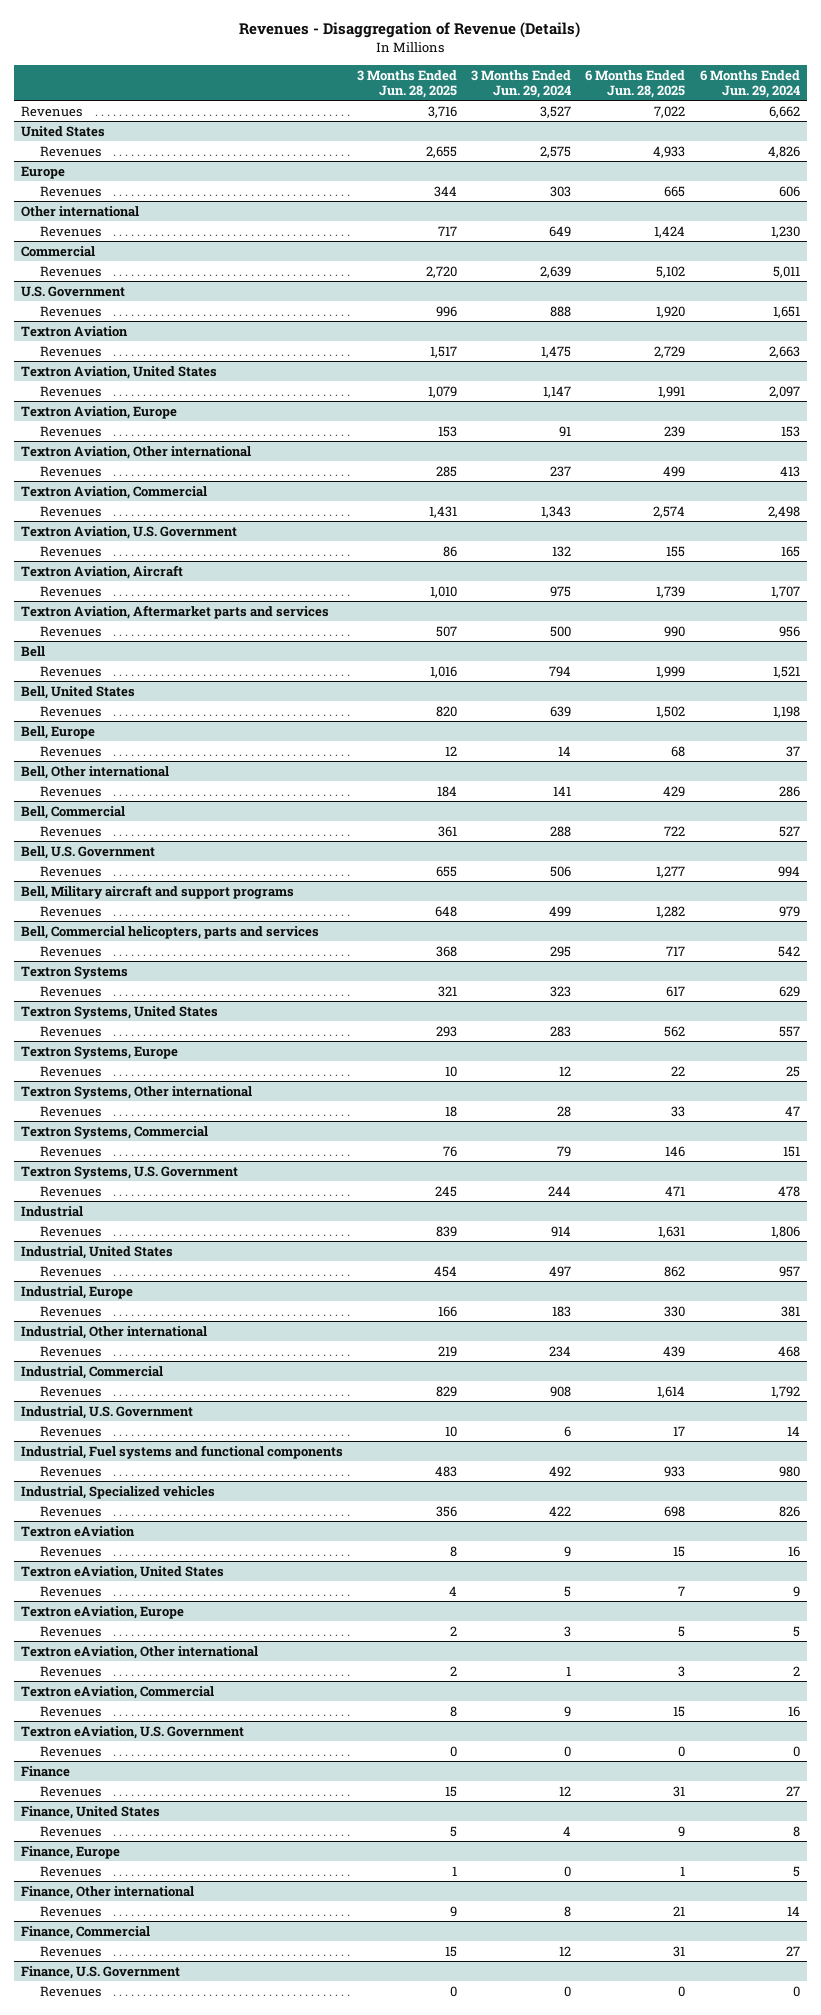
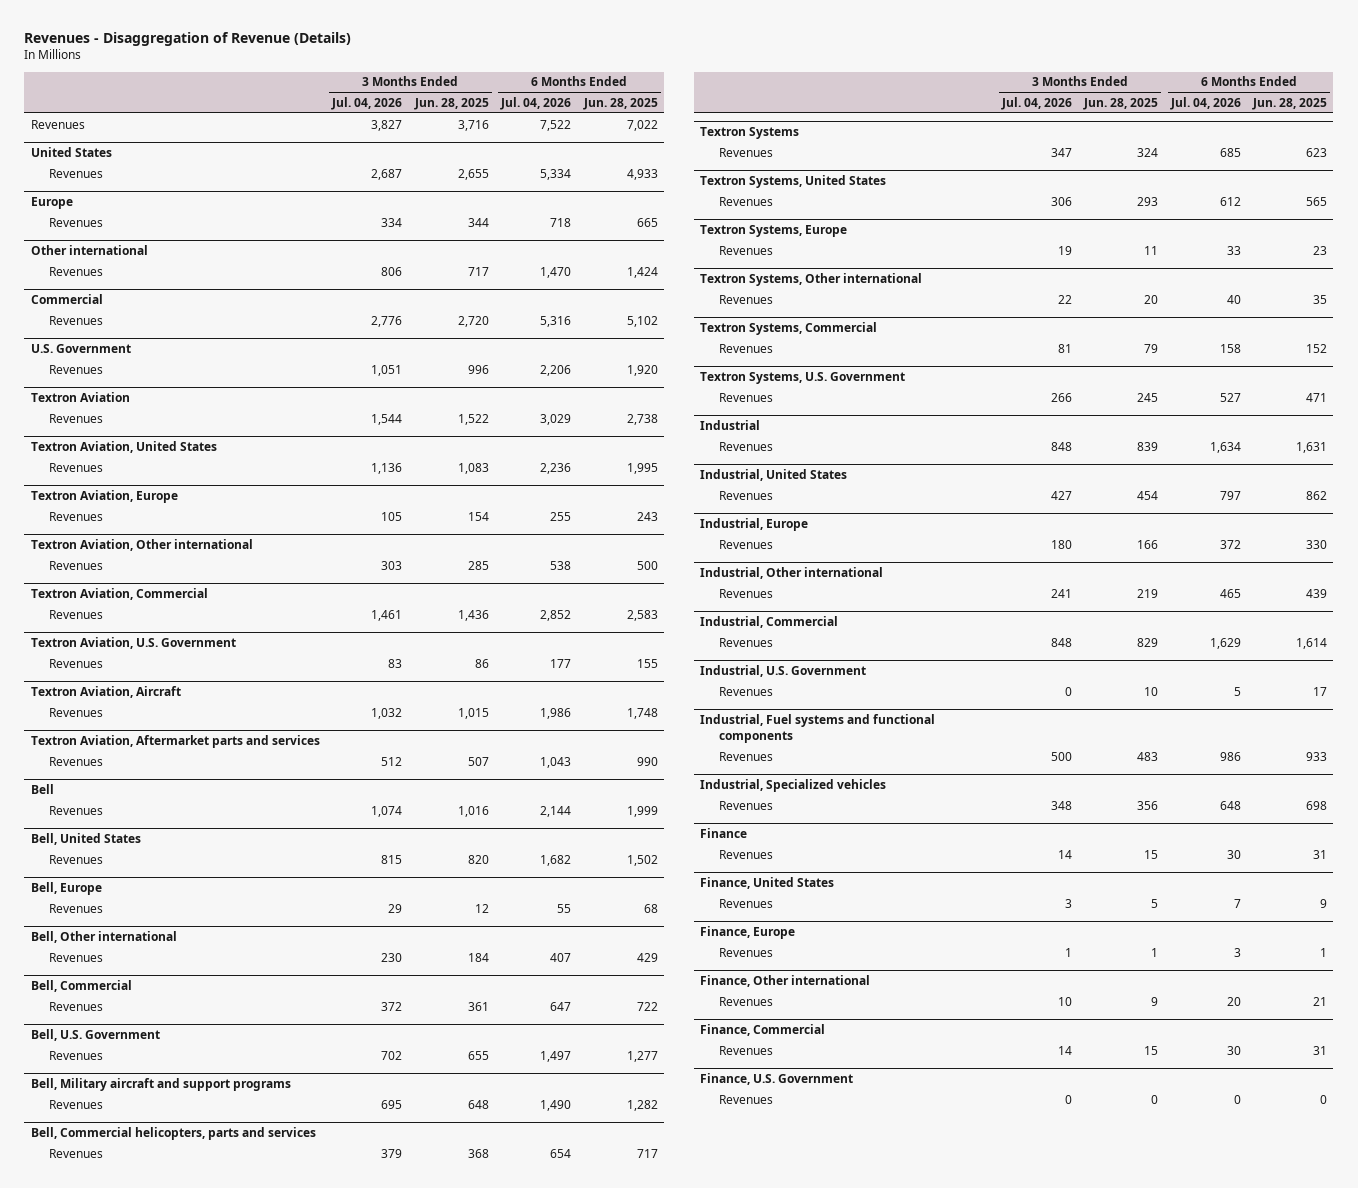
[471,69,572,99] 3 Months Ended Jun. 29, 2024 -> none
[699,69,800,99] 6 Months Ended Jun. 29, 2024 -> none
none -> [331,96,403,110] Jul. 04, 2026
none -> [500,96,572,110] Jul. 04, 2026
[430,345,458,358] 1,517 -> [457,413,489,425] 1,522
[654,345,686,358] 2,729 -> [626,413,658,425] 2,738
[428,385,458,398] 1,079 -> [457,462,489,474] 1,083
[658,385,686,398] 1,991 -> [626,462,658,474] 1,995
[438,425,458,437] 153 -> [467,511,489,521] 154
[664,425,686,437] 239 -> [636,511,658,521] 243
[663,465,686,477] 499 -> [636,560,658,570] 500
[429,505,458,518] 1,431 -> [457,609,489,621] 1,436
[653,505,686,518] 2,574 -> [626,609,658,621] 2,583
[430,585,458,598] 1,010 -> [457,707,489,719] 1,015
[656,585,686,598] 1,739 -> [626,707,658,719] 1,748
[438,985,458,997] 321 -> [1137,147,1159,157] 324
[666,985,686,997] 617 -> [1306,147,1328,157] 623
[664,1025,686,1037] 562 -> [1306,196,1328,206] 565
[445,1065,458,1077] 10 -> [1144,245,1159,255] 11
[671,1065,686,1076] 22 -> [1313,245,1328,255] 23
[445,1105,458,1117] 18 -> [1144,294,1159,304] 20
[671,1105,686,1117] 33 -> [1313,294,1328,304] 35
[443,1145,458,1157] 76 -> [1144,343,1159,353] 79
[665,1145,686,1157] 146 -> [1306,343,1328,353] 152
[21,1525,136,1537] Textron eAviation -> none
[39,1545,101,1557] Revenues -> none
[21,1565,225,1579] Textron eAviation, United States -> none
[39,1585,101,1597] Revenues -> none
[21,1605,185,1619] Textron eAviation, Europe -> none
[39,1625,101,1637] Revenues -> none
[21,1645,259,1659] Textron eAviation, Other international -> none
[39,1665,101,1677] Revenues -> none
[21,1685,215,1699] Textron eAviation, Commercial -> none
[39,1705,101,1717] Revenues -> none
[21,1725,245,1739] Textron eAviation, U.S. Government -> none
[39,1745,101,1757] Revenues -> none

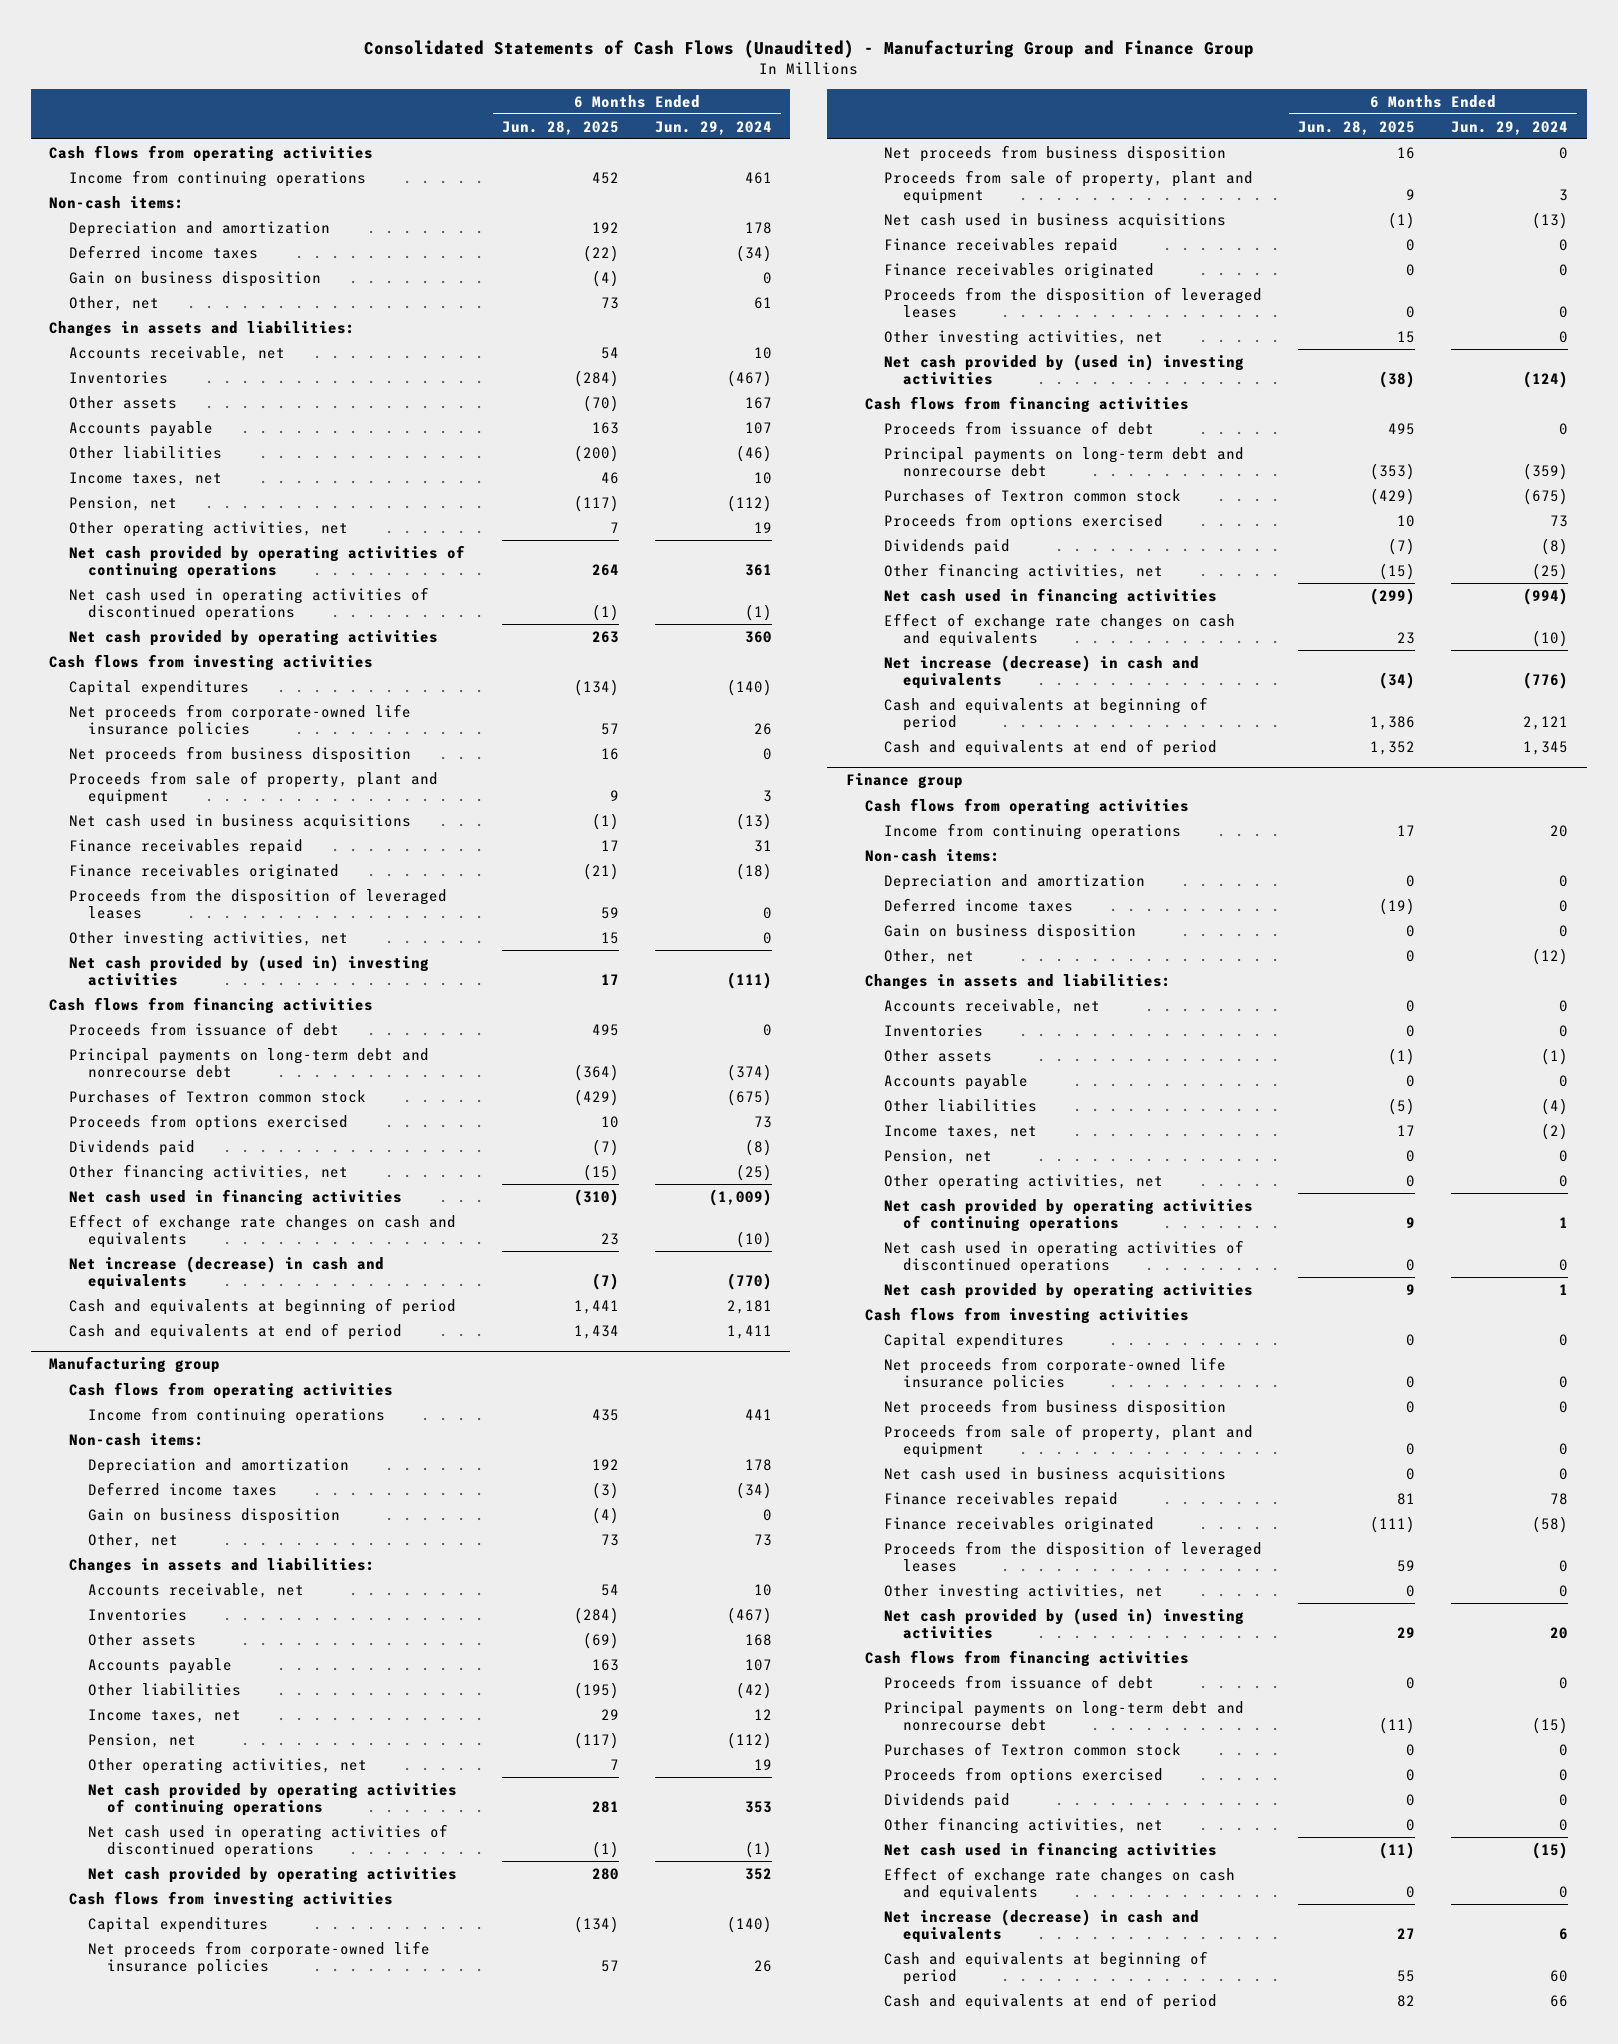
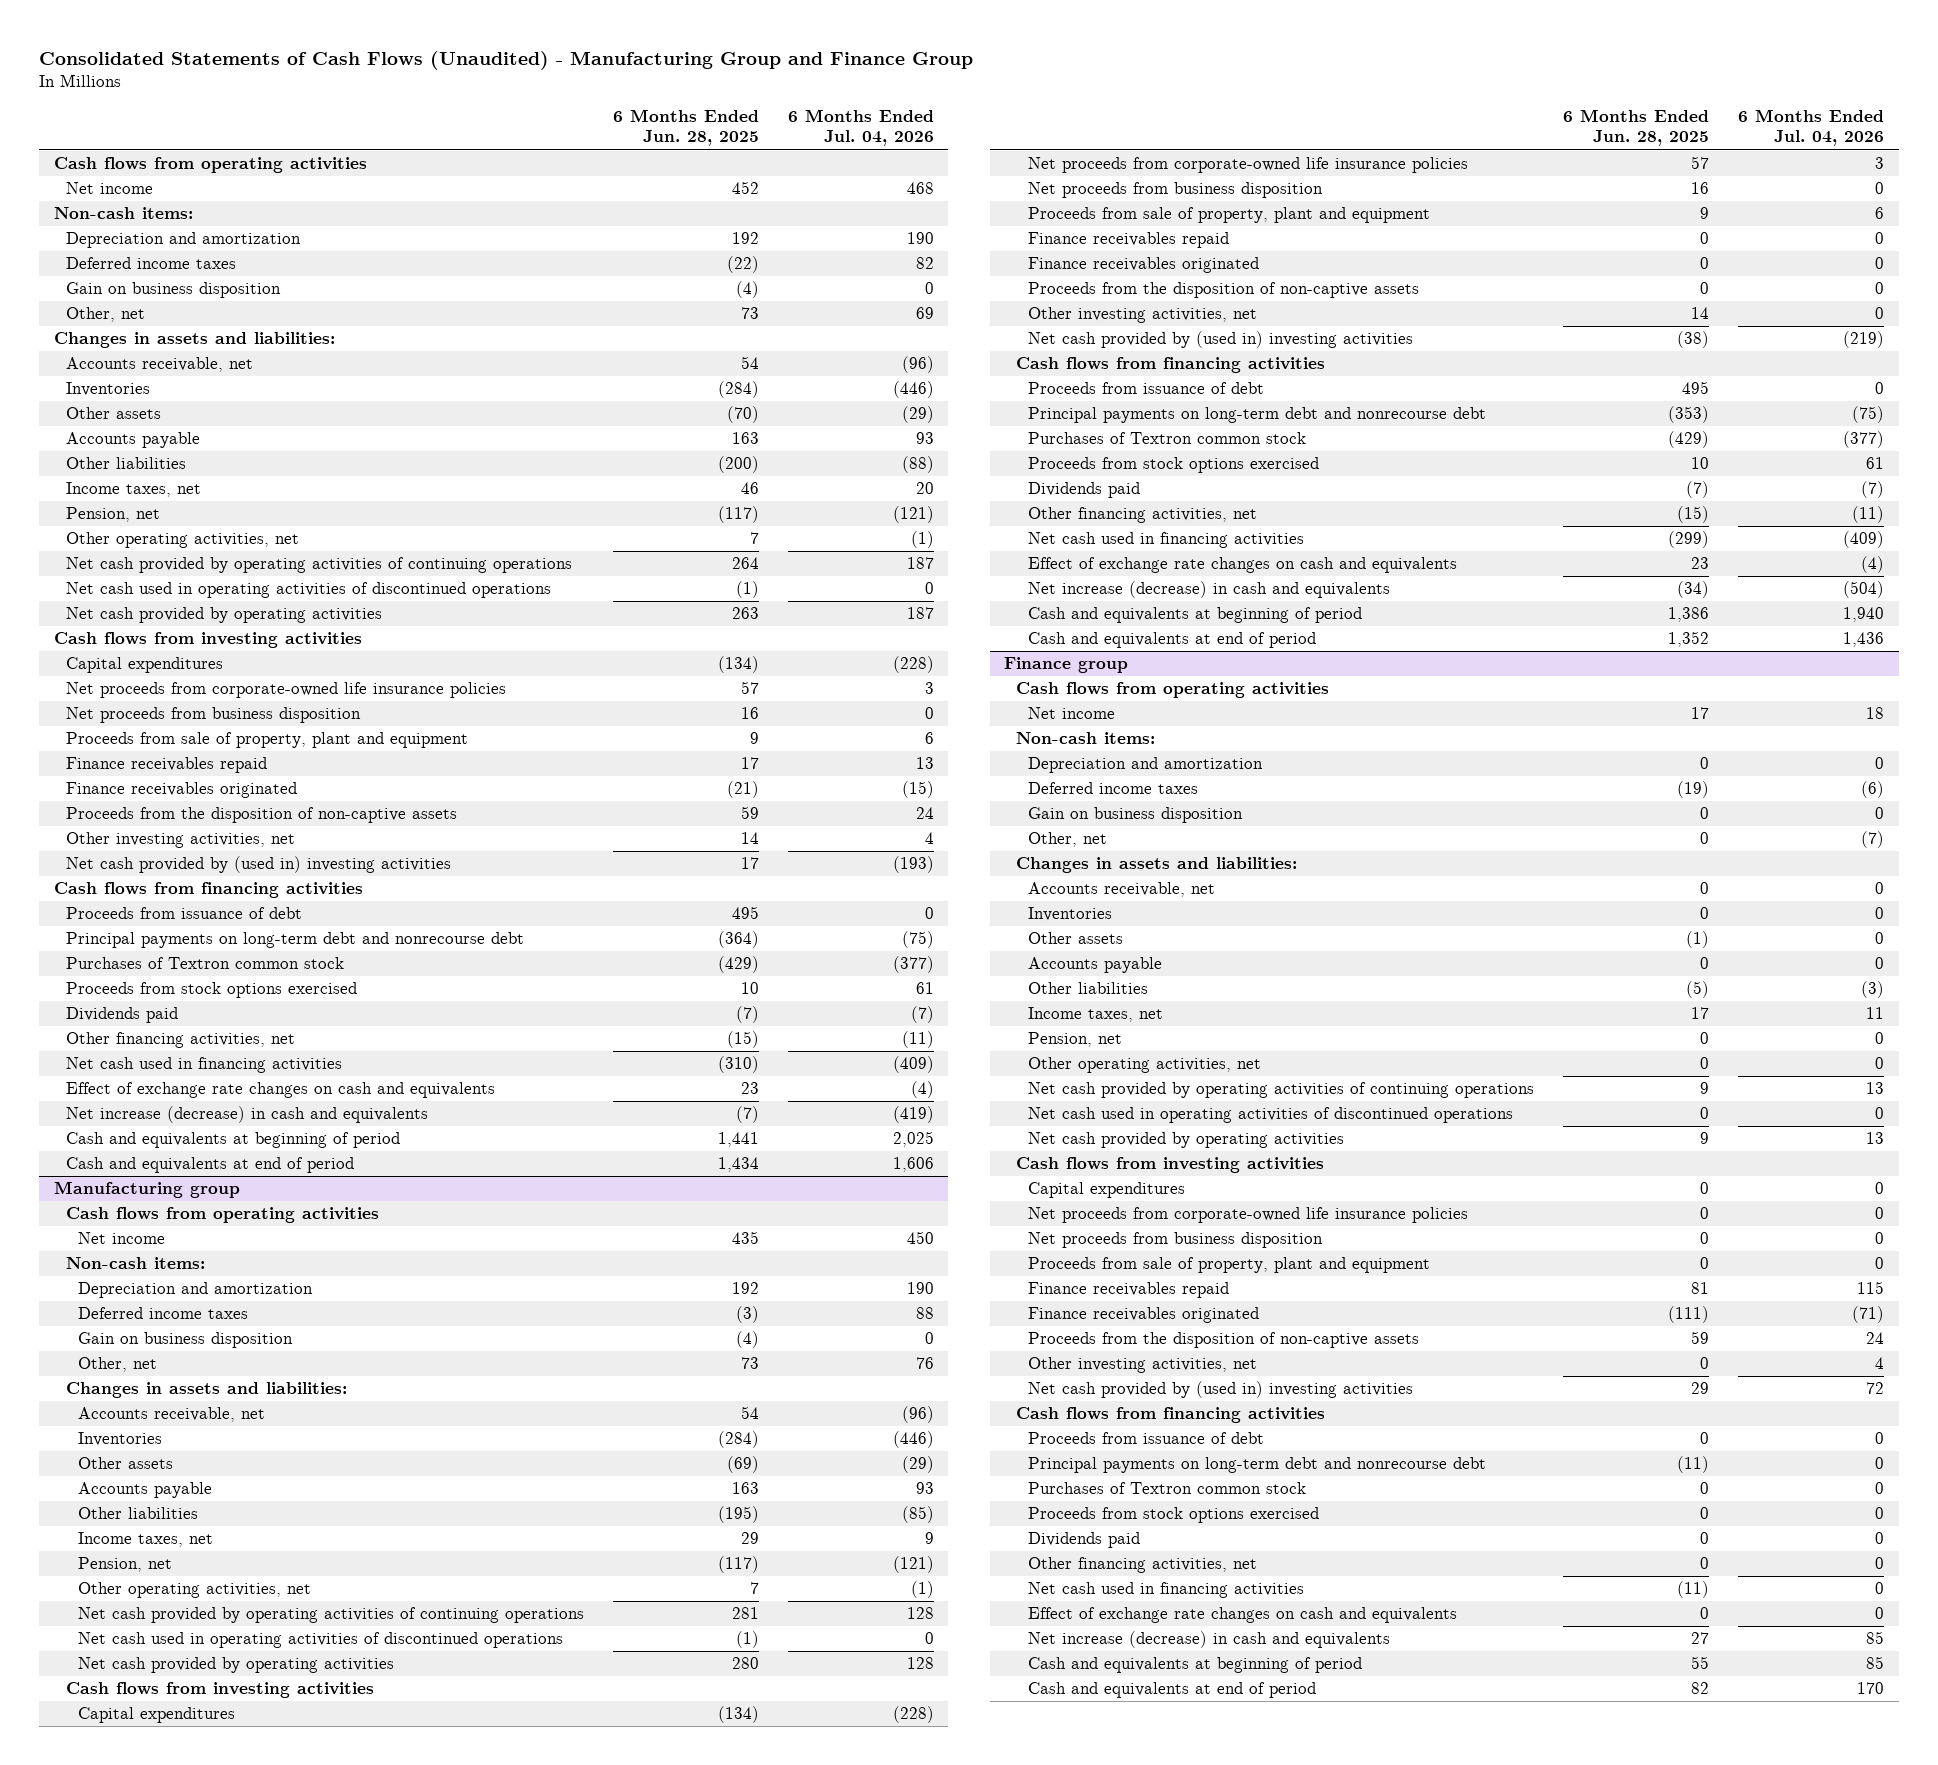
[655,120,773,135] Jun. 29, 2024 -> none
none -> [787,108,934,147] 6 Months Ended Jul. 04, 2026
[68,169,366,187] Income from continuing operations -> [65,182,153,195] Net income
[68,813,411,830] Net cash used in business acquisitions -> none
[68,887,447,920] Proceeds from the disposition of leveraged leases -> [65,807,457,824] Proceeds from the disposition of non-captive assets
[601,931,620,944] 15 -> [740,832,759,845] 14
[68,1113,348,1131] Proceeds from options exercised -> [65,982,357,999] Proceeds from stock options exercised
[87,1406,385,1424] Income from continuing operations -> [77,1232,165,1245] Net income
[883,212,1226,229] Net cash used in business acquisitions -> none
[883,286,1262,319] Proceeds from the disposition of leveraged leases -> [1028,282,1420,299] Proceeds from the disposition of non-captive assets
[1397,330,1416,343] 15 -> [1691,307,1710,320] 14
[883,512,1163,530] Proceeds from options exercised -> [1028,457,1320,474] Proceeds from stock options exercised
[883,822,1181,840] Income from continuing operations -> [1028,707,1116,720] Net income
[883,1466,1226,1483] Net cash used in business acquisitions -> none
[883,1540,1262,1573] Proceeds from the disposition of leveraged leases -> [1028,1332,1420,1349] Proceeds from the disposition of non-captive assets
[883,1766,1163,1784] Proceeds from options exercised -> [1028,1507,1320,1524] Proceeds from stock options exercised

